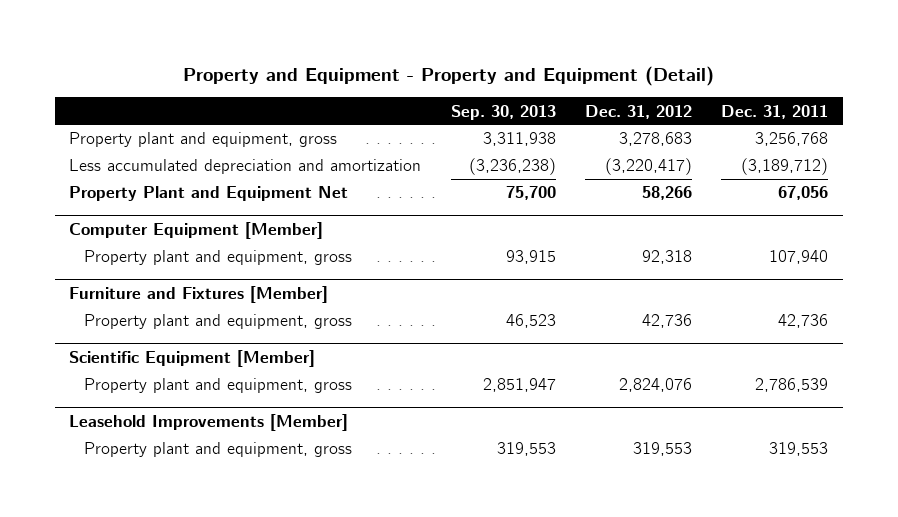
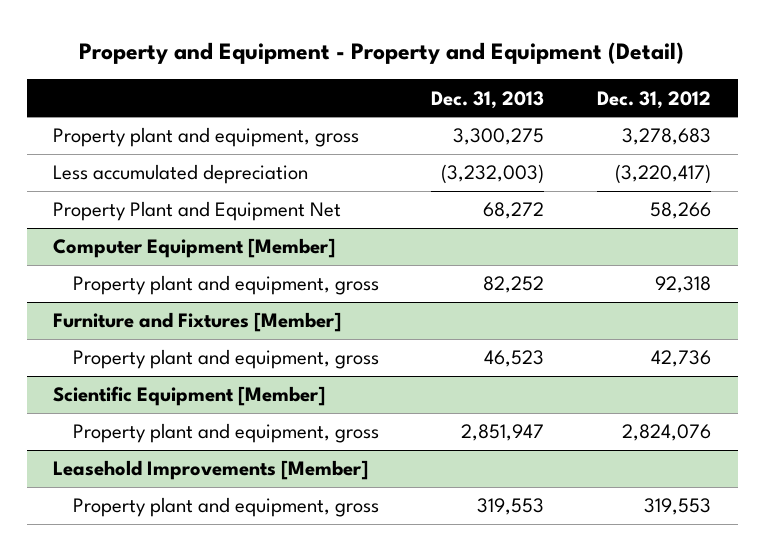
[450,104,556,120] Sep. 30, 2013 -> none
[721,104,829,119] Dec. 31, 2011 -> none
none -> [431,90,545,109] Dec. 31, 2013
[69,159,422,175] Less accumulated depreciation and amortization -> [53,164,309,185] Less accumulated depreciation

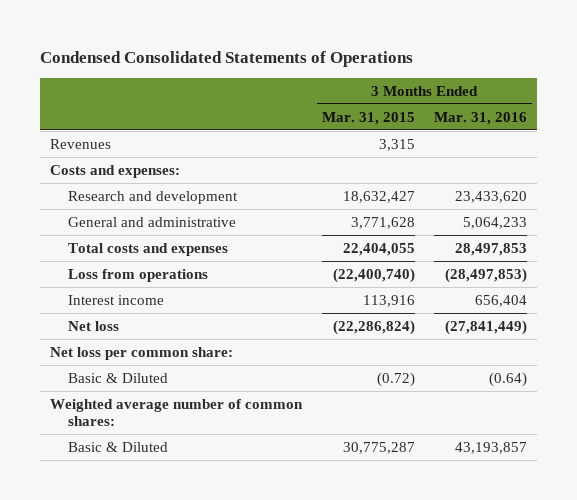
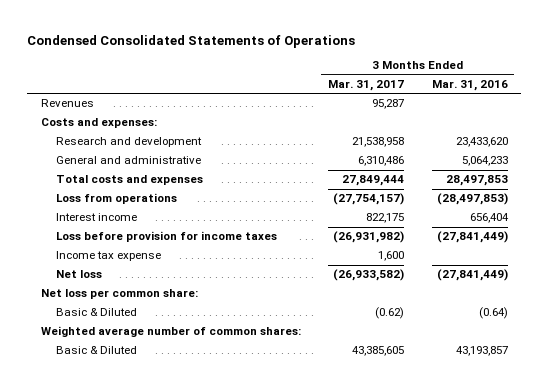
[321,111,415,125] Mar. 31, 2015 -> none
none -> [328,80,405,92] Mar. 31, 2017
none -> [56,231,278,243] Loss before provision for income taxes
none -> [56,251,162,262] Income tax expense

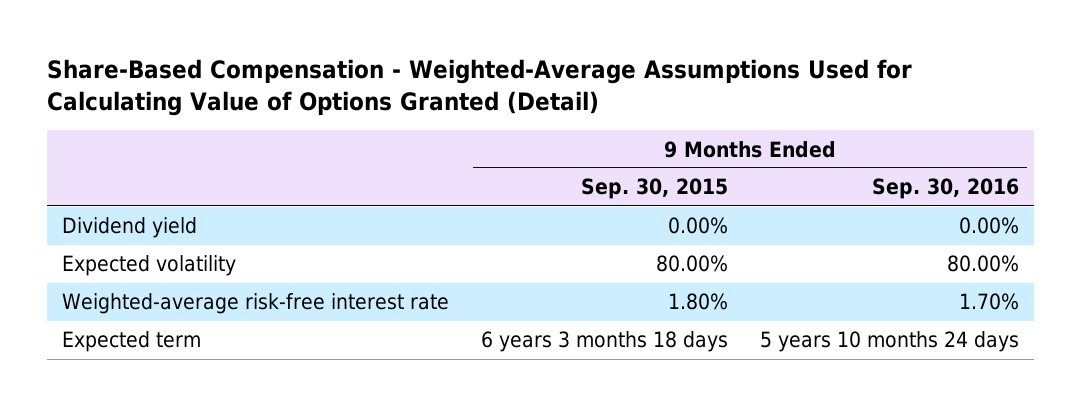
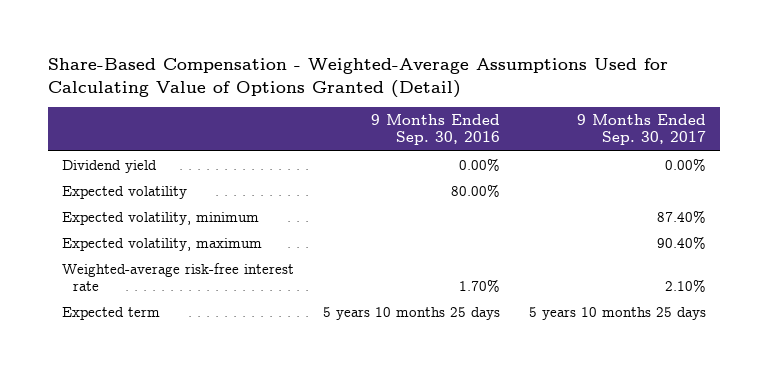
[581,178,729,200] Sep. 30, 2015 -> none
none -> [576,113,706,146] 9 Months Ended Sep. 30, 2017
none -> [62,211,260,225] Expected volatility, minimum
none -> [62,237,263,251] Expected volatility, maximum
[759,331,1019,353] 5 years 10 months 24 days -> [323,306,501,320] 5 years 10 months 25 days

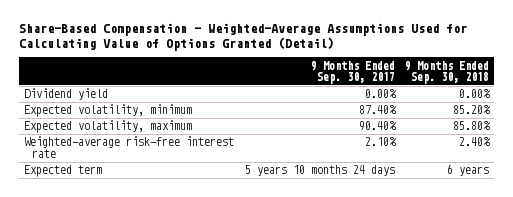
[371,113,501,146] 9 Months Ended Sep. 30, 2016 -> none
none -> [404,60,489,85] 9 Months Ended Sep. 30, 2018
[62,185,188,199] Expected volatility -> none
[528,306,706,320] 5 years 10 months 25 days -> [244,165,395,177] 5 years 10 months 24 days

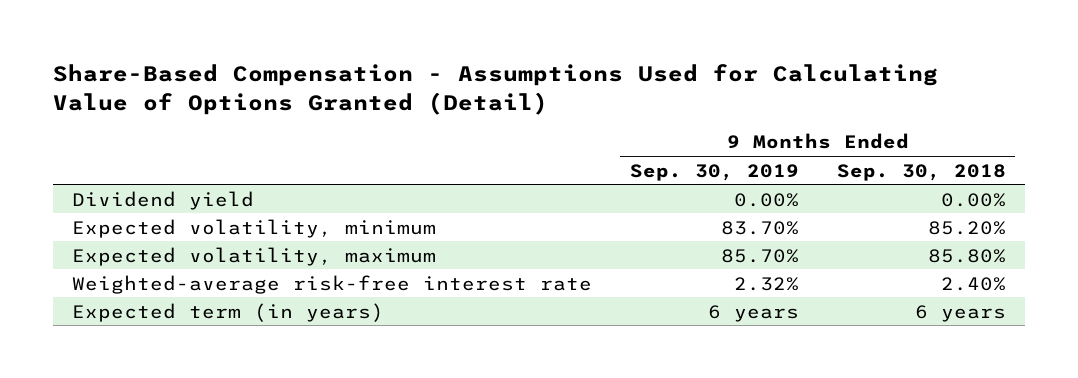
[18,23,467,51] Share-Based Compensation - Weighted-Average Assumptions Used for Calculating Value of Options Granted (Detail) -> [52,64,938,115] Share-Based Compensation - Assumptions Used for Calculating Value of Options Granted (Detail)
[310,60,395,85] 9 Months Ended Sep. 30, 2017 -> none
none -> [629,163,799,181] Sep. 30, 2019
[24,165,103,178] Expected term -> [71,302,384,322] Expected term (in years)

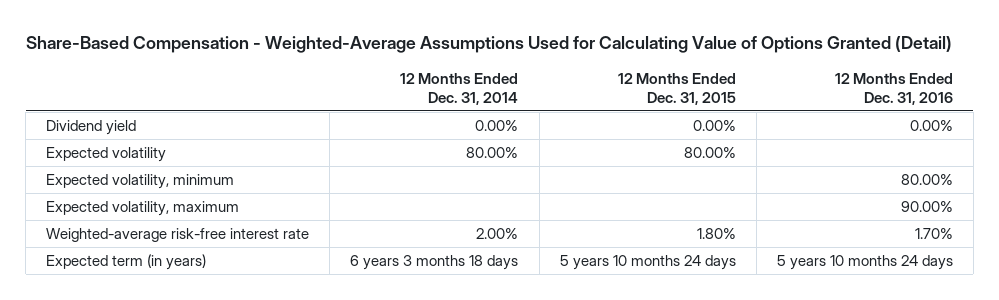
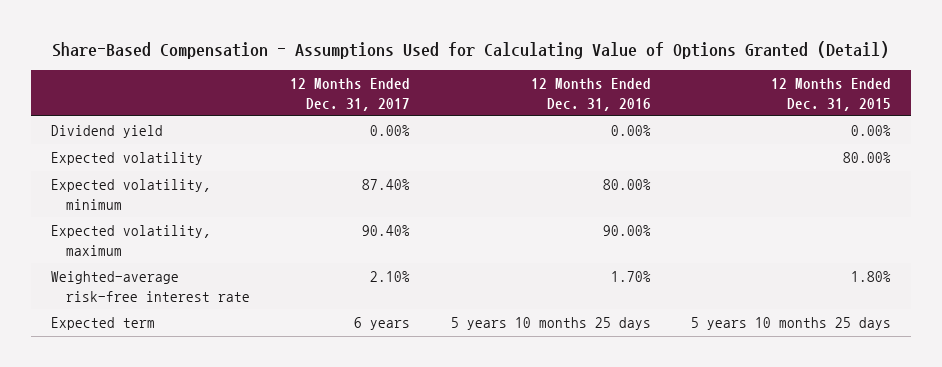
[25,36,952,54] Share-Based Compensation - Weighted-Average Assumptions Used for Calculating Value of Options Granted (Detail) -> [52,40,890,59] Share-Based Compensation - Assumptions Used for Calculating Value of Options Granted (Detail)
[400,72,519,105] 12 Months Ended Dec. 31, 2014 -> none
none -> [290,78,411,111] 12 Months Ended Dec. 31, 2017
[46,254,207,271] Expected term (in years) -> [51,317,156,331] Expected term
[559,255,736,271] 5 years 10 months 24 days -> [690,317,891,331] 5 years 10 months 25 days
[776,255,953,271] 5 years 10 months 24 days -> [450,317,651,331] 5 years 10 months 25 days

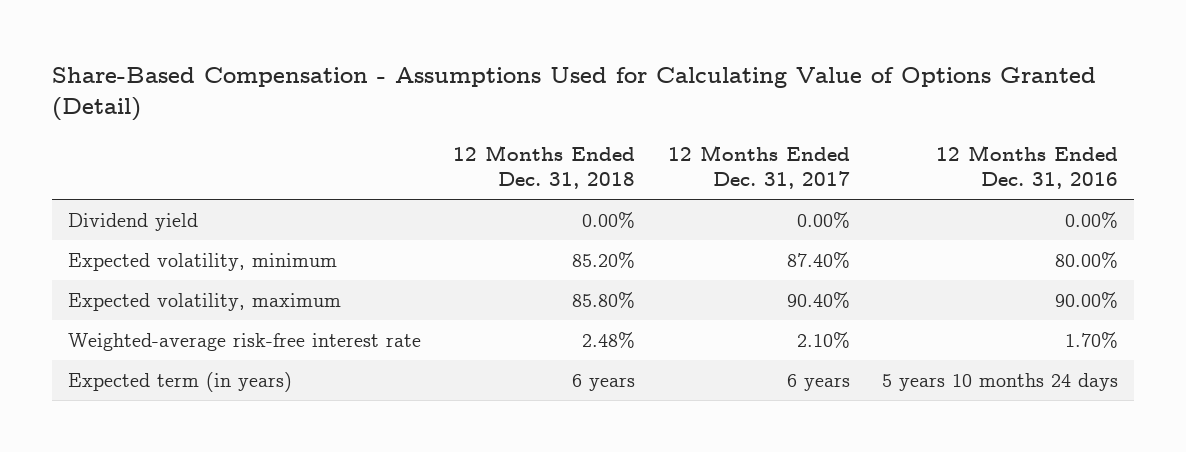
[770,78,891,111] 12 Months Ended Dec. 31, 2015 -> none
none -> [453,145,636,190] 12 Months Ended Dec. 31, 2018
[51,152,204,166] Expected volatility -> none
[51,317,156,331] Expected term -> [68,372,293,393] Expected term (in years)
[450,317,651,331] 5 years 10 months 25 days -> [881,373,1118,392] 5 years 10 months 24 days

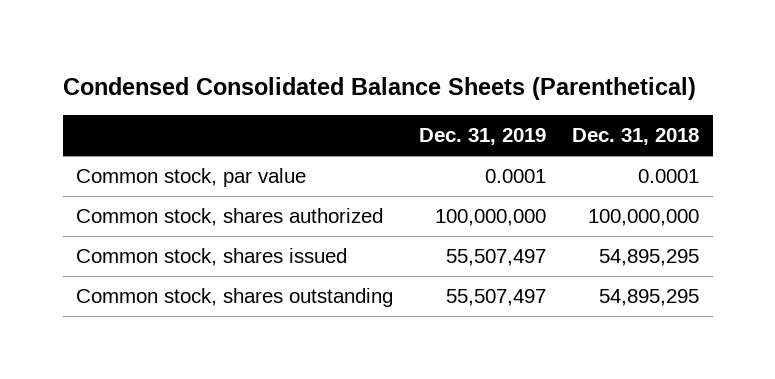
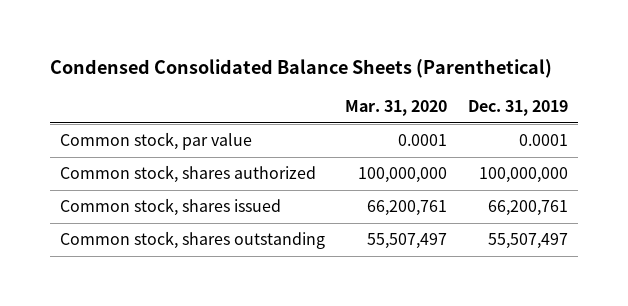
[572,128,700,146] Dec. 31, 2018 -> none
none -> [345,100,448,117] Mar. 31, 2020
[446,248,547,266] 55,507,497 -> [487,200,568,217] 66,200,761

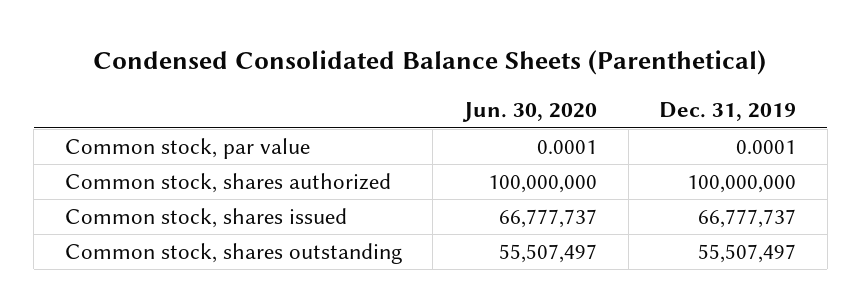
[345,100,448,117] Mar. 31, 2020 -> none
none -> [461,102,597,123] Jun. 30, 2020
[487,200,568,217] 66,200,761 -> [698,209,797,229] 66,777,737

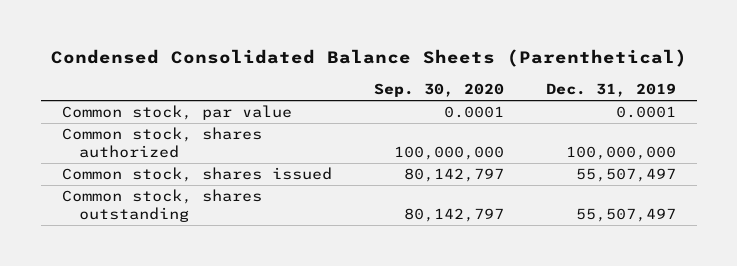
[461,102,597,123] Jun. 30, 2020 -> none
none -> [373,83,504,98] Sep. 30, 2020
[698,209,797,229] 66,777,737 -> [575,168,676,183] 55,507,497

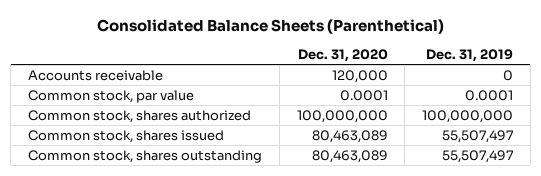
[50,49,687,68] Condensed Consolidated Balance Sheets (Parenthetical) -> [96,18,444,34] Consolidated Balance Sheets (Parenthetical)
[373,83,504,98] Sep. 30, 2020 -> none
none -> [297,48,388,62] Dec. 31, 2020
none -> [28,69,164,81] Accounts receivable

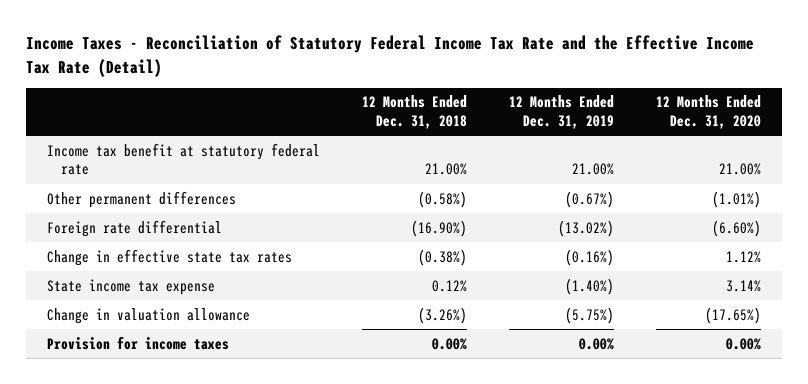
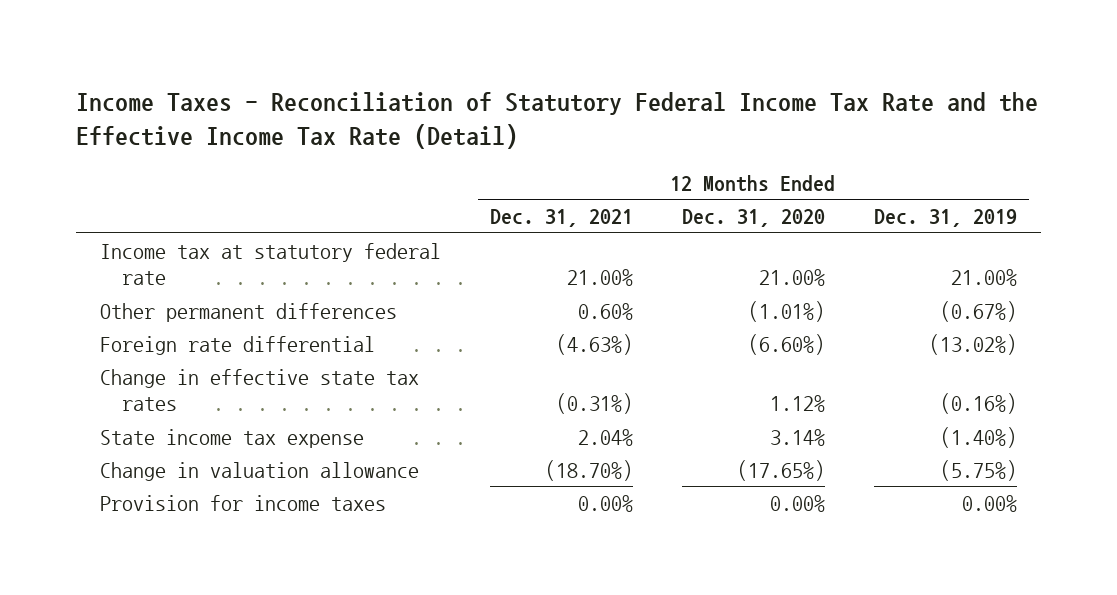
[361,95,467,129] 12 Months Ended Dec. 31, 2018 -> none
none -> [490,209,634,228] Dec. 31, 2021
[46,142,320,176] Income tax benefit at statutory federal rate -> [100,242,442,286] Income tax at statutory federal rate

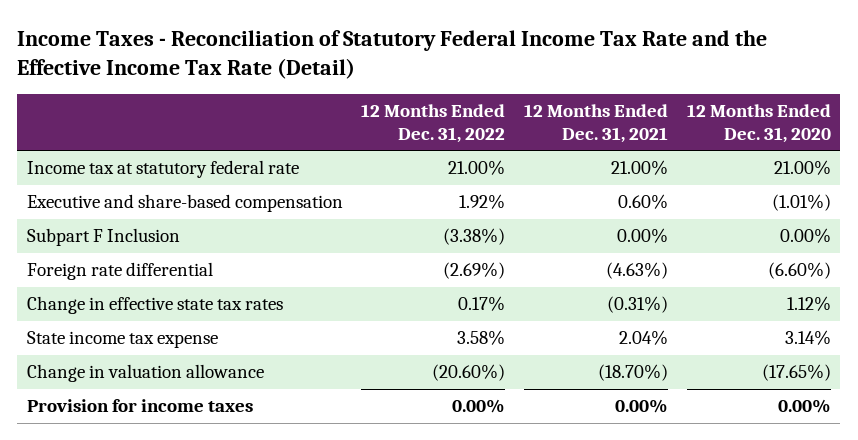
[873,209,1017,228] Dec. 31, 2019 -> none
none -> [361,104,506,143] 12 Months Ended Dec. 31, 2022
[100,302,398,322] Other permanent differences -> [26,194,343,213] Executive and share-based compensation
none -> [26,228,180,247] Subpart F Inclusion

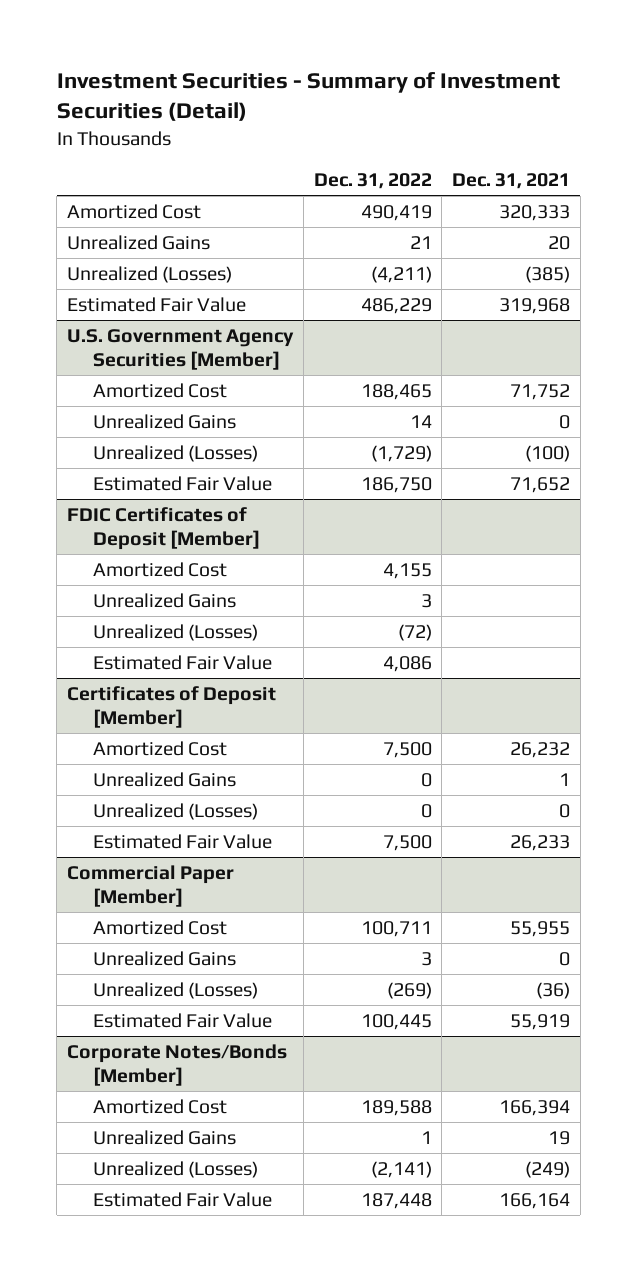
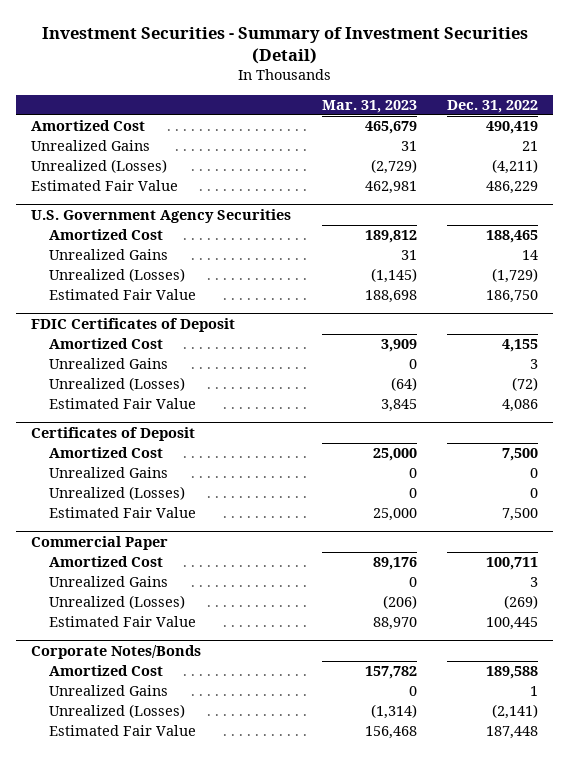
[452,173,571,190] Dec. 31, 2021 -> none
none -> [321,99,417,113] Mar. 31, 2023
[67,328,295,371] U.S. Government Agency Securities [Member] -> [31,208,292,223] U.S. Government Agency Securities
[67,506,261,551] FDIC Certificates of Deposit [Member] -> [31,317,236,332] FDIC Certificates of Deposit
[67,685,277,729] Certificates of Deposit [Member] -> [31,426,196,441] Certificates of Deposit
[67,864,235,908] Commercial Paper [Member] -> [31,535,169,550] Commercial Paper
[67,1043,288,1087] Corporate Notes/Bonds [Member] -> [31,644,202,659] Corporate Notes/Bonds

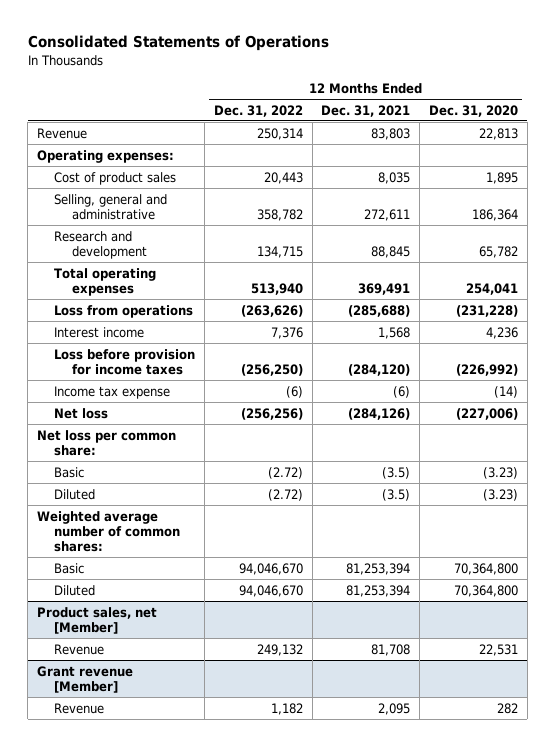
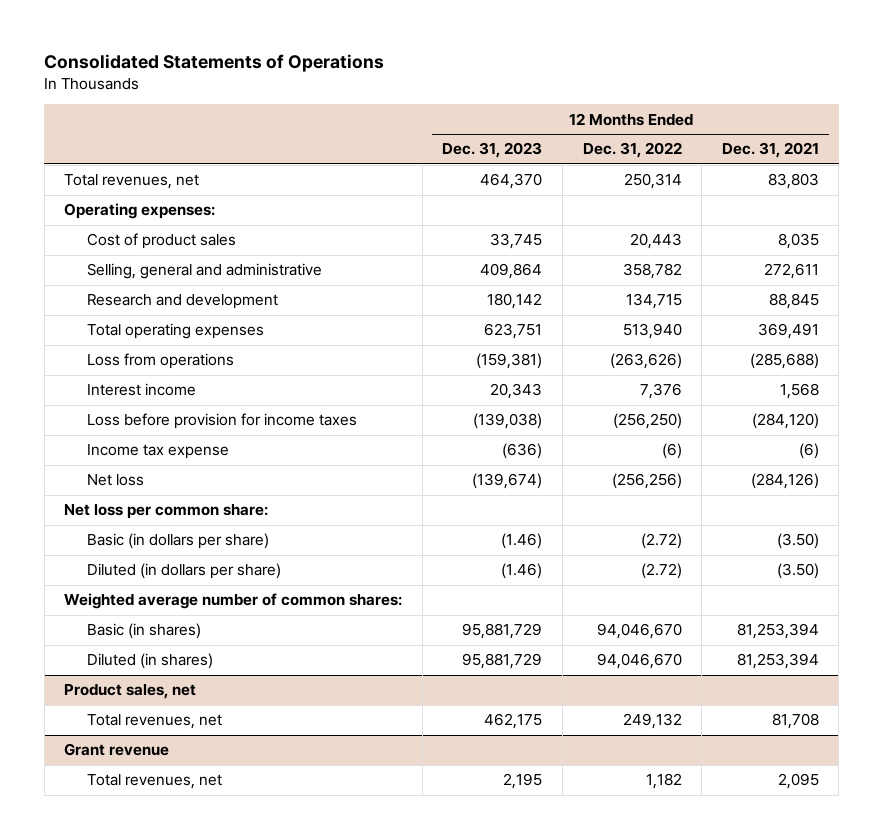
[428,104,518,117] Dec. 31, 2020 -> none
none -> [442,142,543,159] Dec. 31, 2023
[36,127,87,139] Revenue -> [64,174,200,190] Total revenues, net
[54,466,85,478] Basic -> [87,533,270,550] Basic (in dollars per share)
[382,466,411,479] (3.5) -> [776,533,819,550] (3.50)
[54,488,96,500] Diluted -> [87,563,282,580] Diluted (in dollars per share)
[382,488,411,501] (3.5) -> [776,563,819,580] (3.50)
[54,562,85,574] Basic -> [87,623,202,640] Basic (in shares)
[54,584,96,596] Diluted -> [87,653,214,670] Diluted (in shares)
[36,606,157,634] Product sales, net [Member] -> [64,684,197,700] Product sales, net
[54,643,105,655] Revenue -> [87,714,223,730] Total revenues, net
[36,665,133,693] Grant revenue [Member] -> [64,743,170,757] Grant revenue
[54,702,105,714] Revenue -> [87,774,223,790] Total revenues, net

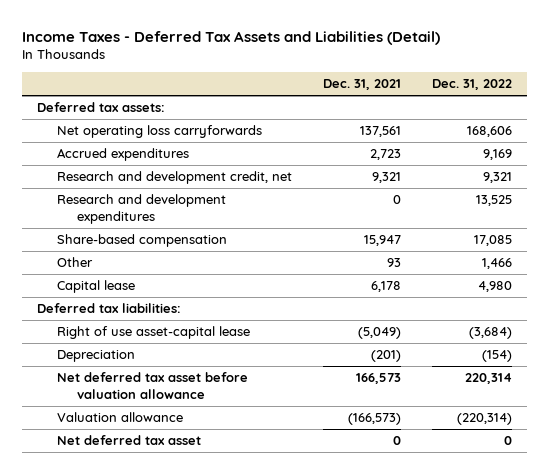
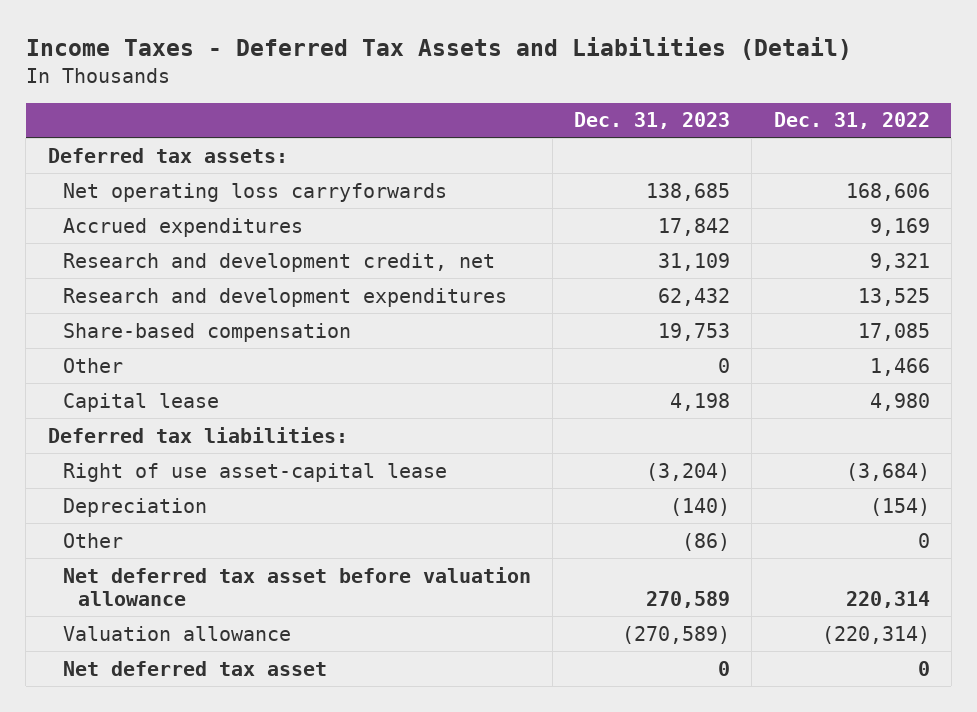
[322,79,401,91] Dec. 31, 2021 -> none
none -> [574,112,731,130] Dec. 31, 2023
none -> [62,532,123,548] Other

